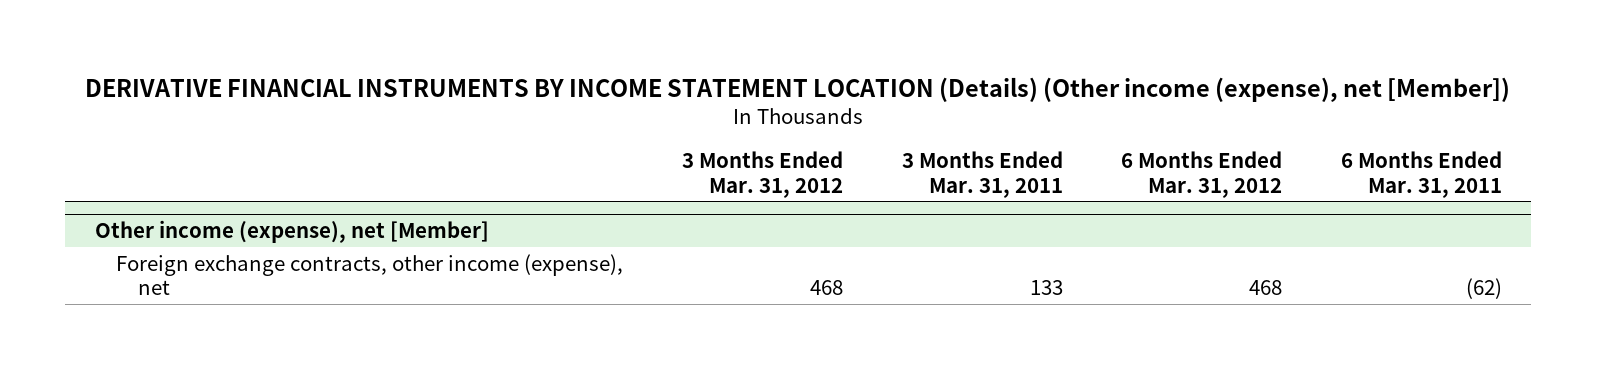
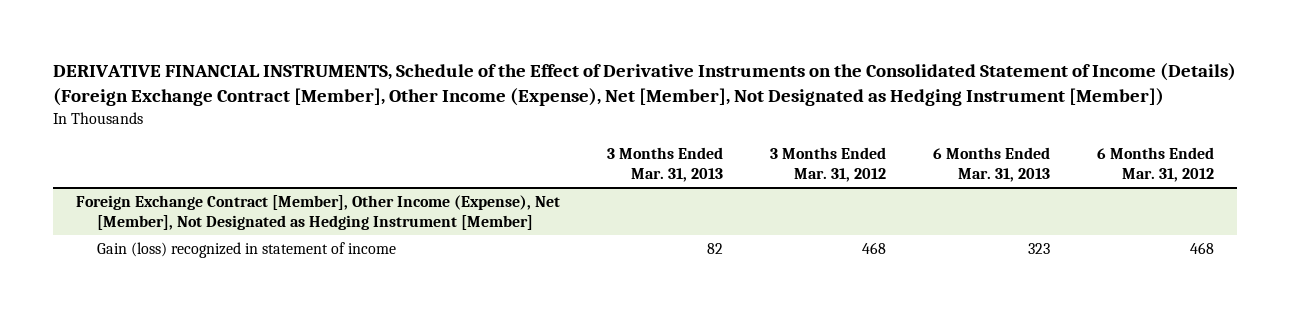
[85,76,1511,102] DERIVATIVE FINANCIAL INSTRUMENTS BY INCOME STATEMENT LOCATION (Details) (Other income (expense), net [Member]) -> [52,63,1236,107] DERIVATIVE FINANCIAL INSTRUMENTS, Schedule of the Effect of Derivative Instruments on the Consolidated Statement of Income (Details) (Foreign Exchange Contract [Member], Other Income (Expense), Net [Member], Not Designated as Hedging Instrument [Member])
[901,151,1063,198] 3 Months Ended Mar. 31, 2011 -> none
[1341,151,1503,198] 6 Months Ended Mar. 31, 2011 -> none
none -> [606,147,723,182] 3 Months Ended Mar. 31, 2013
none -> [932,147,1050,182] 6 Months Ended Mar. 31, 2013
[94,219,489,243] Other income (expense), net [Member] -> none
none -> [76,195,561,230] Foreign Exchange Contract [Member], Other Income (Expense), Net [Member], Not Designated as Hedging Instrument [Member]
[116,253,624,296] Foreign exchange contracts, other income (expense), net -> [96,242,396,259] Gain (loss) recognized in statement of income

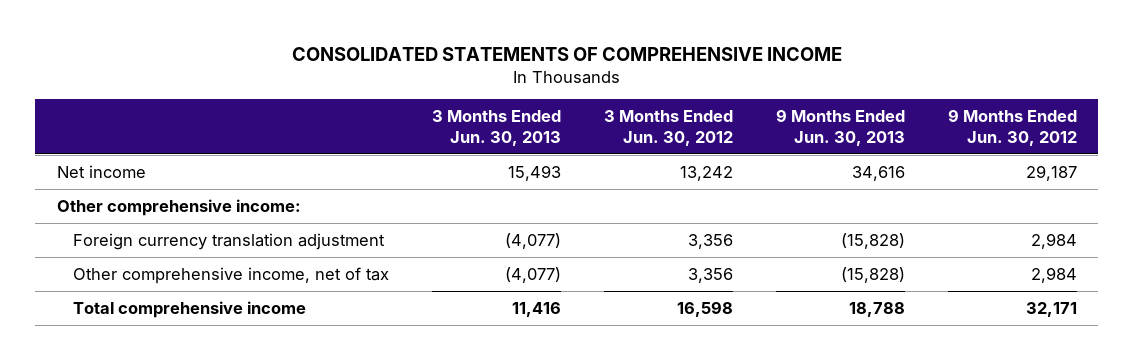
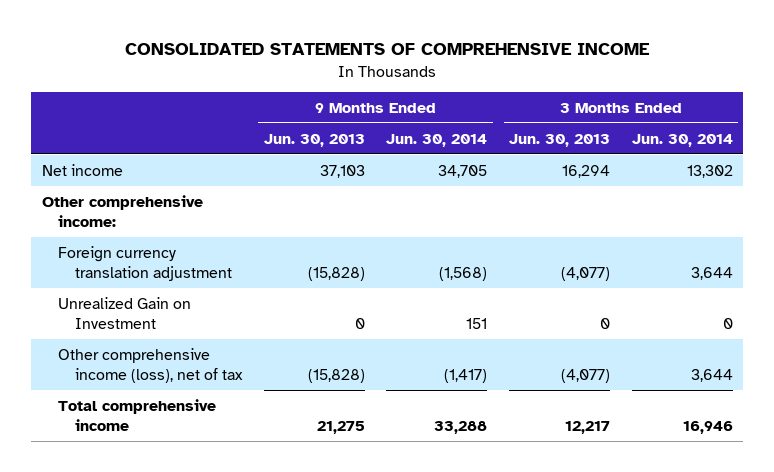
[603,109,733,146] 3 Months Ended Jun. 30, 2012 -> none
[947,108,1077,146] 9 Months Ended Jun. 30, 2012 -> none
none -> [386,133,488,147] Jun. 30, 2014
none -> [631,133,733,147] Jun. 30, 2014
[508,164,562,181] 15,493 -> [561,164,610,178] 16,294
[851,165,905,181] 34,616 -> [319,164,365,178] 37,103
none -> [58,296,192,330] Unrealized Gain on Investment
[73,266,390,284] Other comprehensive income, net of tax -> [58,347,244,384] Other comprehensive income (loss), net of tax
[512,301,562,317] 11,416 -> [564,421,610,435] 12,217
[848,301,905,317] 18,788 -> [316,421,365,435] 21,275

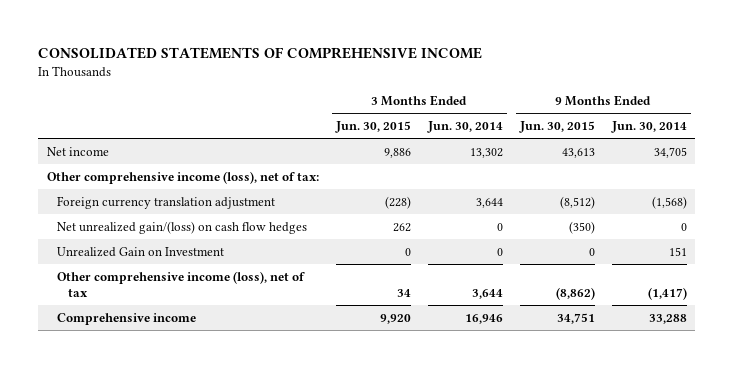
[263,133,365,147] Jun. 30, 2013 -> none
[508,133,610,147] Jun. 30, 2013 -> none
none -> [334,121,411,134] Jun. 30, 2015
none -> [518,121,595,134] Jun. 30, 2015
[41,194,203,228] Other comprehensive income: -> [46,170,319,184] Other comprehensive income (loss), net of tax:
none -> [57,220,308,234] Net unrealized gain/(loss) on cash flow hedges
[58,398,217,432] Total comprehensive income -> [57,312,197,325] Comprehensive income

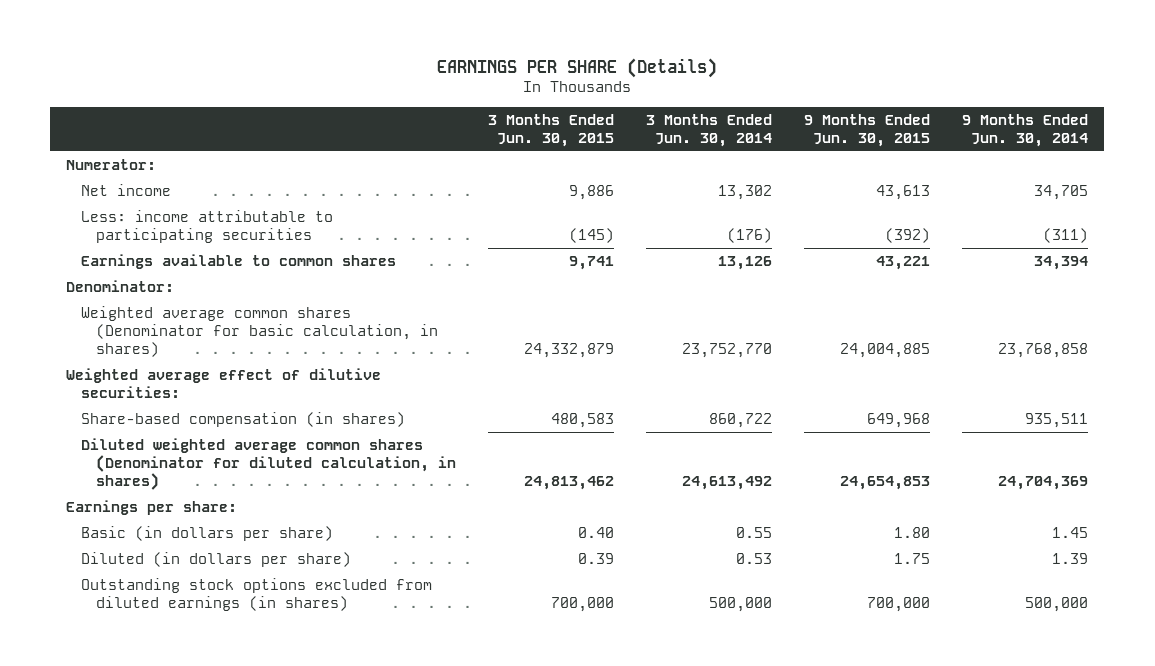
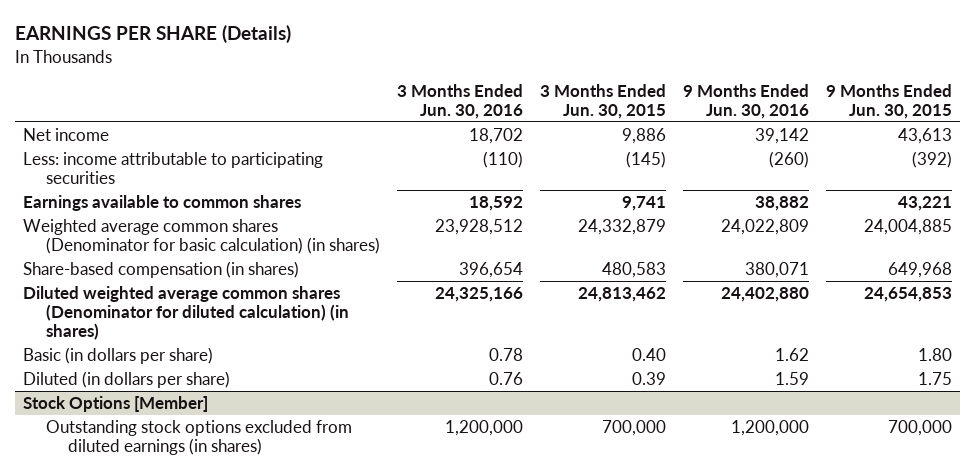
[646,113,773,147] 3 Months Ended Jun. 30, 2014 -> none
[962,113,1089,147] 9 Months Ended Jun. 30, 2014 -> none
none -> [396,83,523,120] 3 Months Ended Jun. 30, 2016
none -> [682,83,809,120] 9 Months Ended Jun. 30, 2016
[66,159,157,171] Numerator: -> none
[66,280,175,293] Denominator: -> none
[66,368,382,399] Weighted average effect of dilutive securities: -> none
[80,306,438,358] Weighted average common shares (Denominator for basic calculation, in shares) -> [23,218,380,254] Weighted average common shares (Denominator for basic calculation) (in shares)
[66,500,238,516] Earnings per share: -> none
[80,438,456,491] Diluted weighted average common shares (Denominator for diluted calculation, in shares) -> [23,285,349,341] Diluted weighted average common shares (Denominator for diluted calculation) (in shares)
none -> [23,395,209,412] Stock Options [Member]

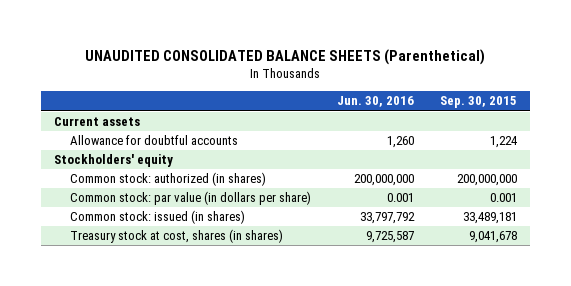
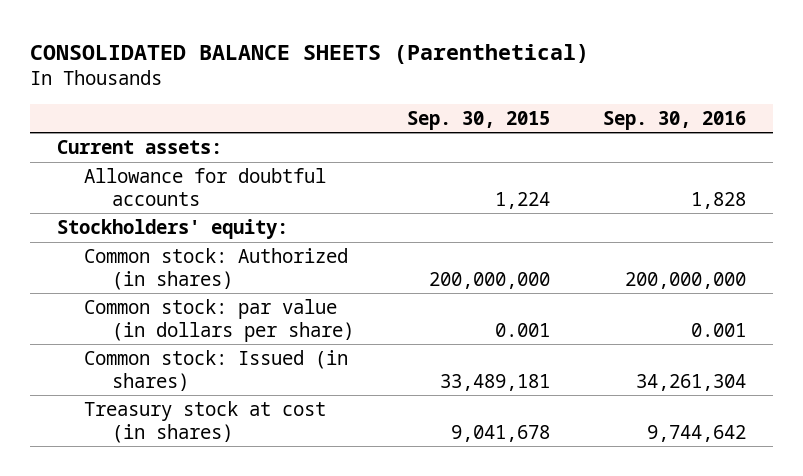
[85,49,486,66] UNAUDITED CONSOLIDATED BALANCE SHEETS (Parenthetical) -> [30,43,590,64] CONSOLIDATED BALANCE SHEETS (Parenthetical)
[336,96,414,108] Jun. 30, 2016 -> none
none -> [603,110,747,130] Sep. 30, 2016
[54,117,141,127] Current assets -> [57,140,223,155] Current assets:
[54,154,174,168] Stockholders' equity -> [57,219,289,240] Stockholders' equity:
[69,172,266,187] Common stock: authorized (in shares) -> [84,248,349,290] Common stock: Authorized (in shares)
[69,210,245,225] Common stock: issued (in shares) -> [84,350,349,391] Common stock: Issued (in shares)
[69,229,283,244] Treasury stock at cost, shares (in shares) -> [84,401,327,443] Treasury stock at cost (in shares)

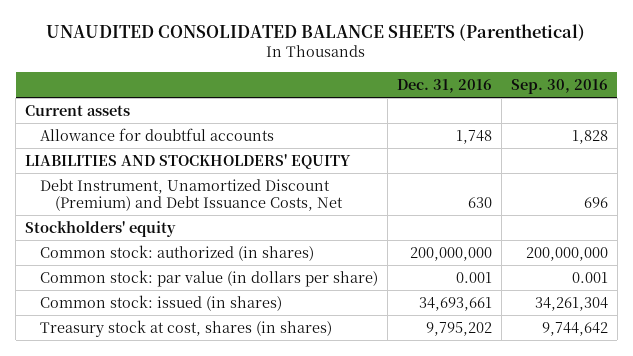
[30,43,590,64] CONSOLIDATED BALANCE SHEETS (Parenthetical) -> [46,23,586,41] UNAUDITED CONSOLIDATED BALANCE SHEETS (Parenthetical)
[406,110,550,130] Sep. 30, 2015 -> none
none -> [396,78,492,93] Dec. 31, 2016
[57,140,223,155] Current assets: -> [25,104,131,116] Current assets
none -> [25,153,352,169] LIABILITIES AND STOCKHOLDERS' EQUITY
none -> [39,178,343,211] Debt Instrument, Unamortized Discount (Premium) and Debt Issuance Costs, Net
[57,219,289,240] Stockholders' equity: -> [25,220,177,237] Stockholders' equity
[84,248,349,290] Common stock: Authorized (in shares) -> [39,244,314,261] Common stock: authorized (in shares)
[84,350,349,391] Common stock: Issued (in shares) -> [39,294,282,311] Common stock: issued (in shares)
[84,401,327,443] Treasury stock at cost (in shares) -> [39,319,332,337] Treasury stock at cost, shares (in shares)

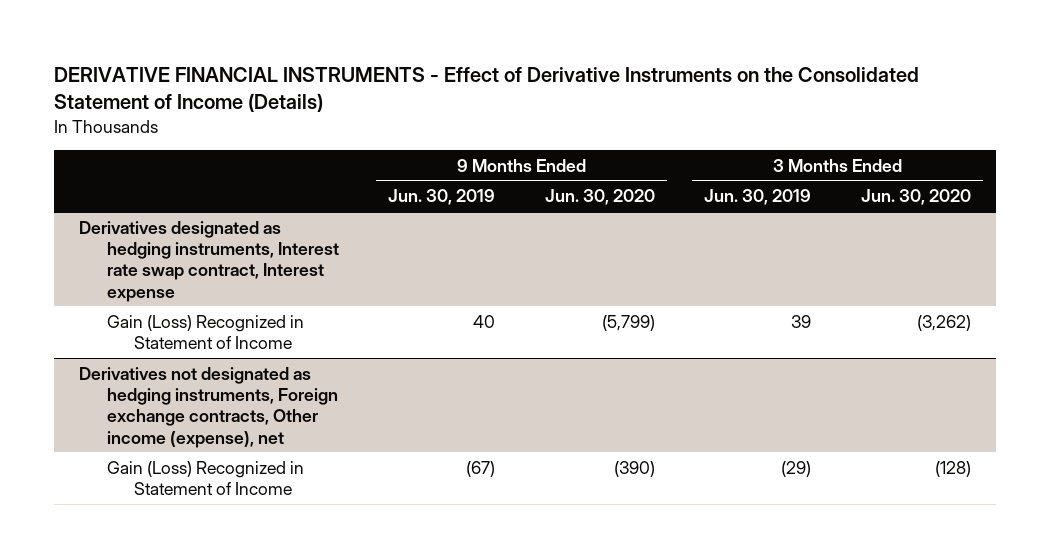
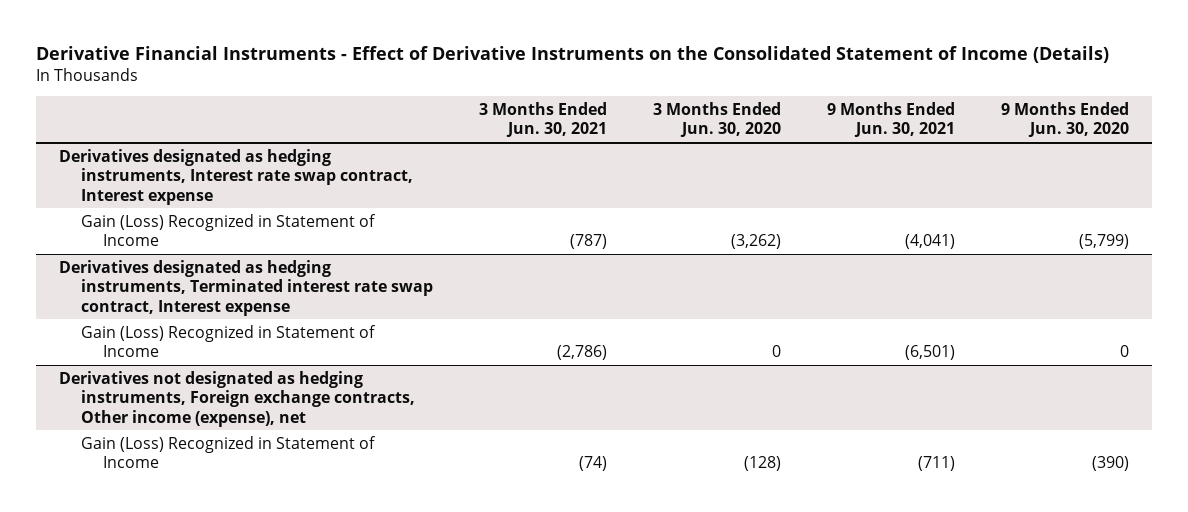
[54,66,920,112] DERIVATIVE FINANCIAL INSTRUMENTS - Effect of Derivative Instruments on the Consolidated Statement of Income (Details) -> [35,45,1109,63] Derivative Financial Instruments - Effect of Derivative Instruments on the Consolidated Statement of Income (Details)
[388,189,496,206] Jun. 30, 2019 -> none
[704,189,812,206] Jun. 30, 2019 -> none
none -> [478,101,607,138] 3 Months Ended Jun. 30, 2021
none -> [826,101,955,138] 9 Months Ended Jun. 30, 2021
none -> [58,259,433,316] Derivatives designated as hedging instruments, Terminated interest rate swap contract, Interest expense
none -> [80,324,376,358] Gain (Loss) Recognized in Statement of Income

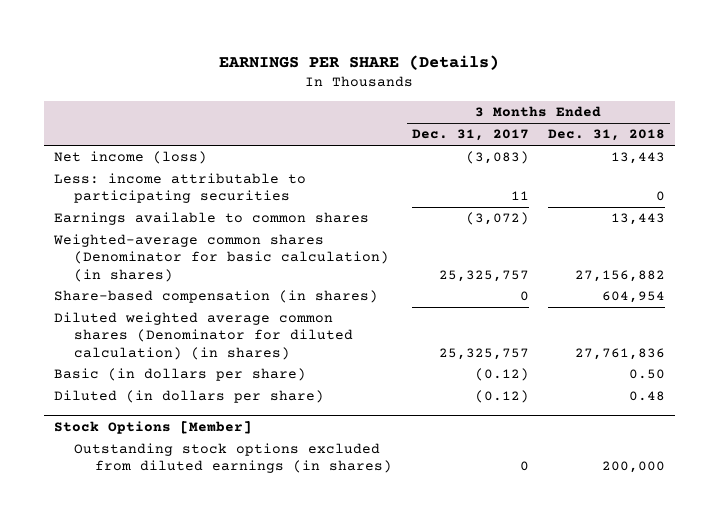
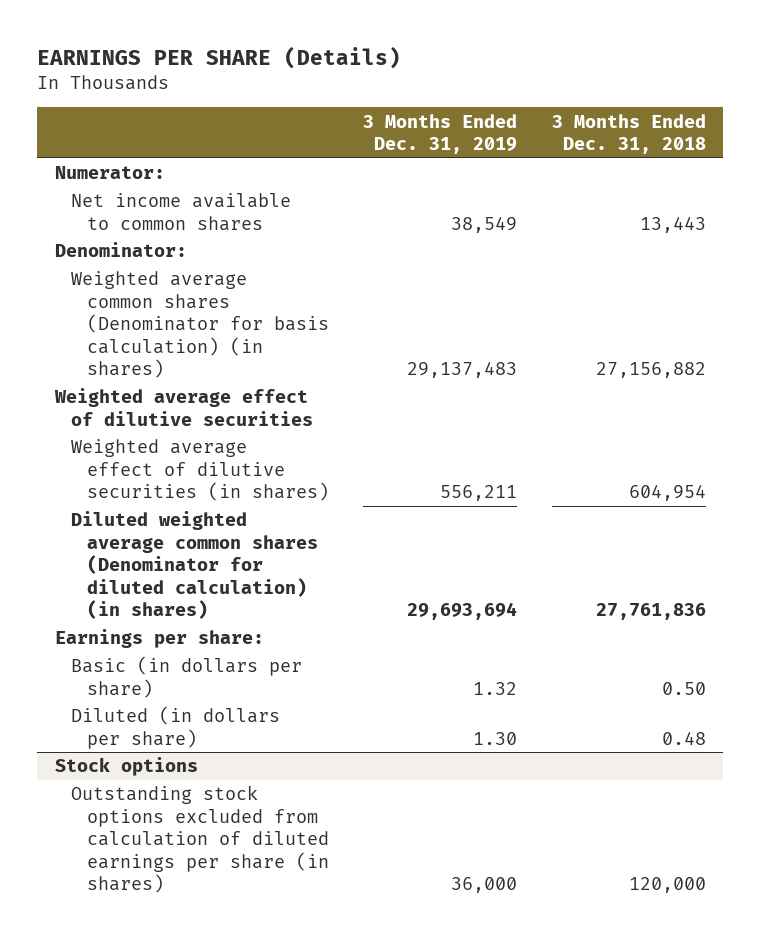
[411,129,529,142] Dec. 31, 2017 -> none
none -> [363,113,518,154] 3 Months Ended Dec. 31, 2019
[53,151,207,165] Net income (loss) -> none
[53,173,306,204] Less: income attributable to participating securities -> none
none -> [54,166,165,180] Numerator:
[53,212,369,226] Earnings available to common shares -> [70,193,291,231] Net income available to common shares
none -> [54,242,187,258] Denominator:
[52,234,390,282] Weighted-average common shares (Denominator for basic calculation) (in shares) -> [70,271,329,378] Weighted average common shares (Denominator for basis calculation) (in shares)
none -> [53,388,313,426] Weighted average effect of dilutive securities
[53,290,378,304] Share-based compensation (in shares) -> [70,439,329,502] Weighted average effect of dilutive securities (in shares)
none -> [54,629,264,649] Earnings per share:
[53,420,252,434] Stock Options [Member] -> [54,757,198,777] Stock options
[74,443,392,474] Outstanding stock options excluded from diluted earnings (in shares) -> [70,785,329,893] Outstanding stock options excluded from calculation of diluted earnings per share (in shares)
[602,461,666,474] 200,000 -> [628,876,706,893] 120,000

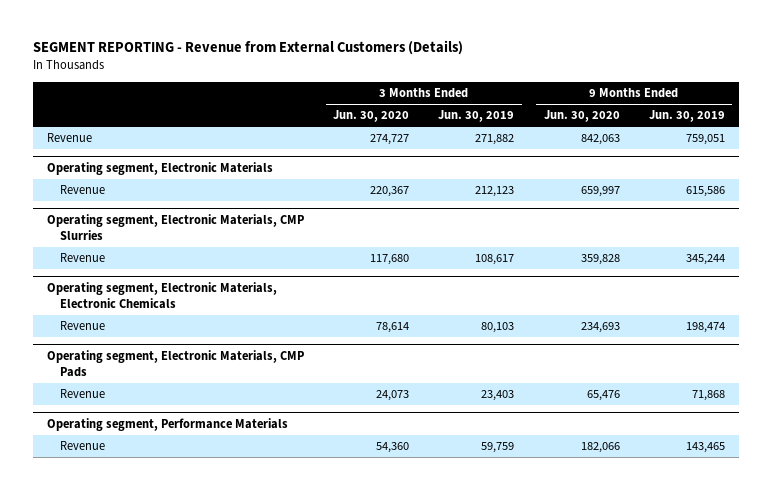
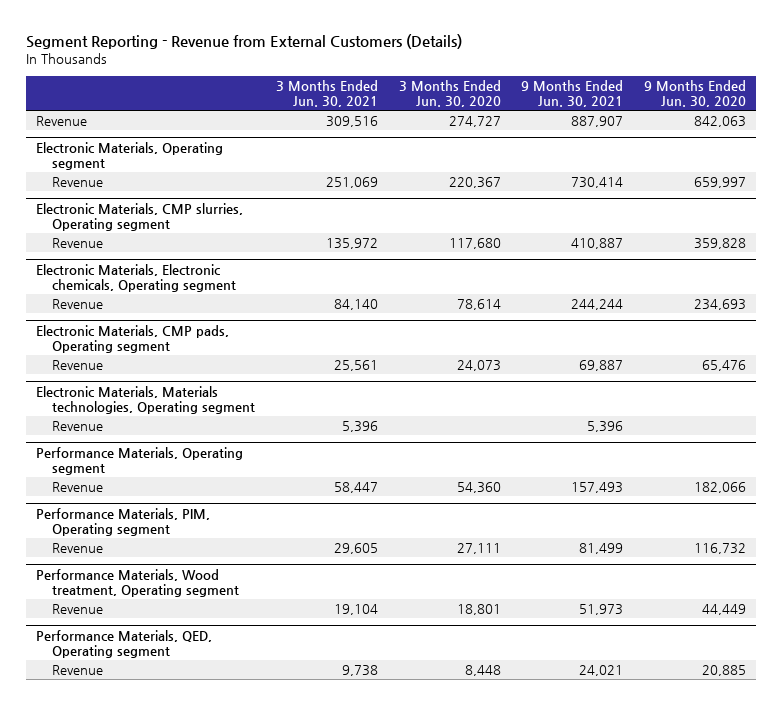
[32,40,463,56] SEGMENT REPORTING - Revenue from External Customers (Details) -> [25,33,462,49] Segment Reporting - Revenue from External Customers (Details)
[438,110,515,123] Jun. 30, 2019 -> none
[648,110,725,123] Jun. 30, 2019 -> none
none -> [275,79,378,108] 3 Months Ended Jun. 30, 2021
none -> [521,79,624,108] 9 Months Ended Jun. 30, 2021
[47,162,274,176] Operating segment, Electronic Materials -> [36,141,224,171] Electronic Materials, Operating segment
[47,214,305,241] Operating segment, Electronic Materials, CMP Slurries -> [36,202,244,232] Electronic Materials, CMP slurries, Operating segment
[47,282,278,310] Operating segment, Electronic Materials, Electronic Chemicals -> [36,263,237,293] Electronic Materials, Electronic chemicals, Operating segment
[47,350,305,378] Operating segment, Electronic Materials, CMP Pads -> [36,324,230,354] Electronic Materials, CMP pads, Operating segment
none -> [36,385,256,415] Electronic Materials, Materials technologies, Operating segment
none -> [52,420,104,431] Revenue
[47,418,289,432] Operating segment, Performance Materials -> [36,446,244,476] Performance Materials, Operating segment
none -> [36,507,211,537] Performance Materials, PIM, Operating segment
none -> [52,542,104,553] Revenue
none -> [36,568,240,598] Performance Materials, Wood treatment, Operating segment
none -> [52,603,104,614] Revenue
none -> [36,629,213,659] Performance Materials, QED, Operating segment
none -> [52,664,104,675] Revenue

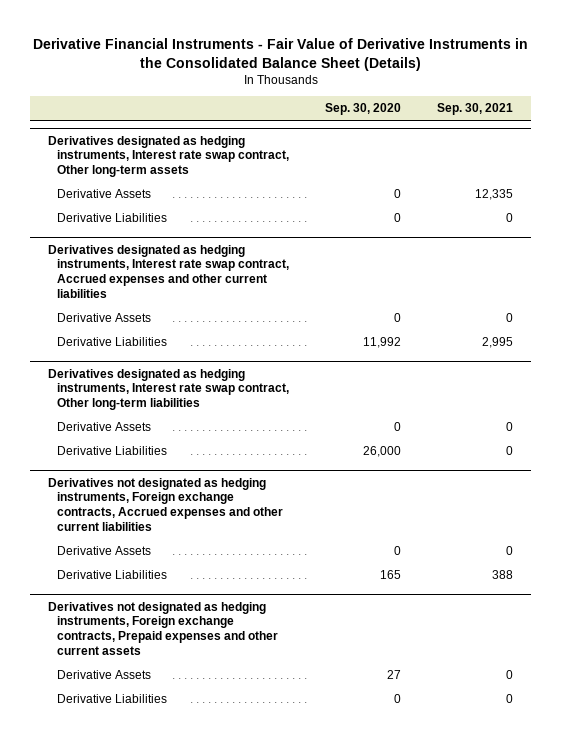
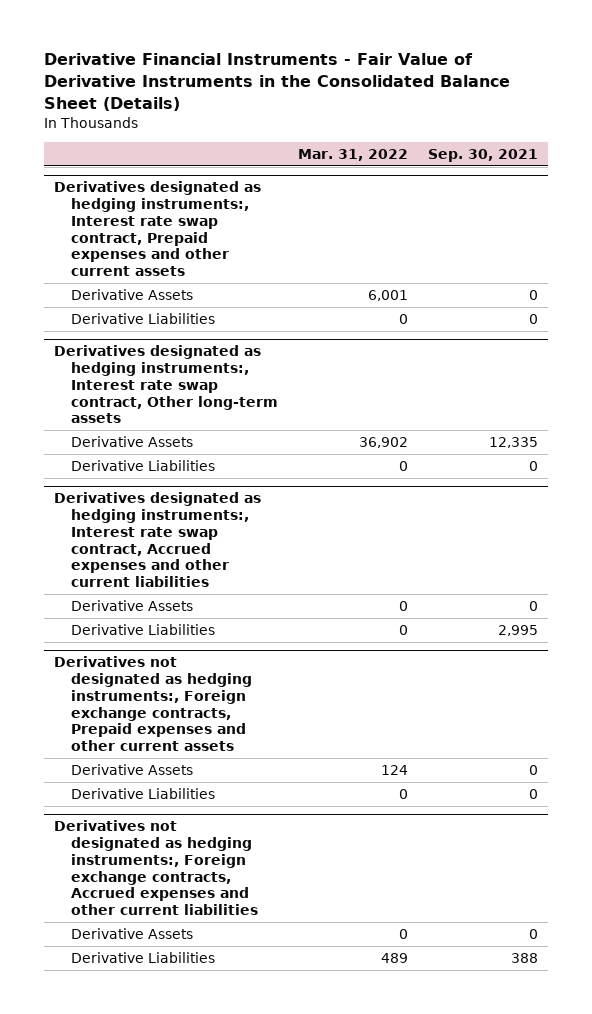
[325,103,402,116] Sep. 30, 2020 -> none
none -> [298,148,409,161] Mar. 31, 2022
none -> [53,181,261,277] Derivatives designated as hedging instruments:, Interest rate swap contract, Prepaid expenses and other current assets
none -> [71,289,194,301] Derivative Assets
none -> [71,313,216,325] Derivative Liabilities
[48,135,290,178] Derivatives designated as hedging instruments, Interest rate swap contract, Other long-term assets -> [53,345,279,424] Derivatives designated as hedging instruments:, Interest rate swap contract, Other long-term assets
[48,244,290,299] Derivatives designated as hedging instruments, Interest rate swap contract, Accrued expenses and other current liabilities -> [53,492,261,588] Derivatives designated as hedging instruments:, Interest rate swap contract, Accrued expenses and other current liabilities
[48,368,290,411] Derivatives designated as hedging instruments, Interest rate swap contract, Other long-term liabilities -> none
none -> [53,656,253,752] Derivatives not designated as hedging instruments:, Foreign exchange contracts, Prepaid expenses and other current assets
[48,477,284,532] Derivatives not designated as hedging instruments, Foreign exchange contracts, Accrued expenses and other current liabilities -> [53,820,259,916] Derivatives not designated as hedging instruments:, Foreign exchange contracts, Accrued expenses and other current liabilities
[48,601,279,656] Derivatives not designated as hedging instruments, Foreign exchange contracts, Prepaid expenses and other current assets -> none
[57,670,152,680] Derivative Assets -> none
[57,694,168,704] Derivative Liabilities -> none

